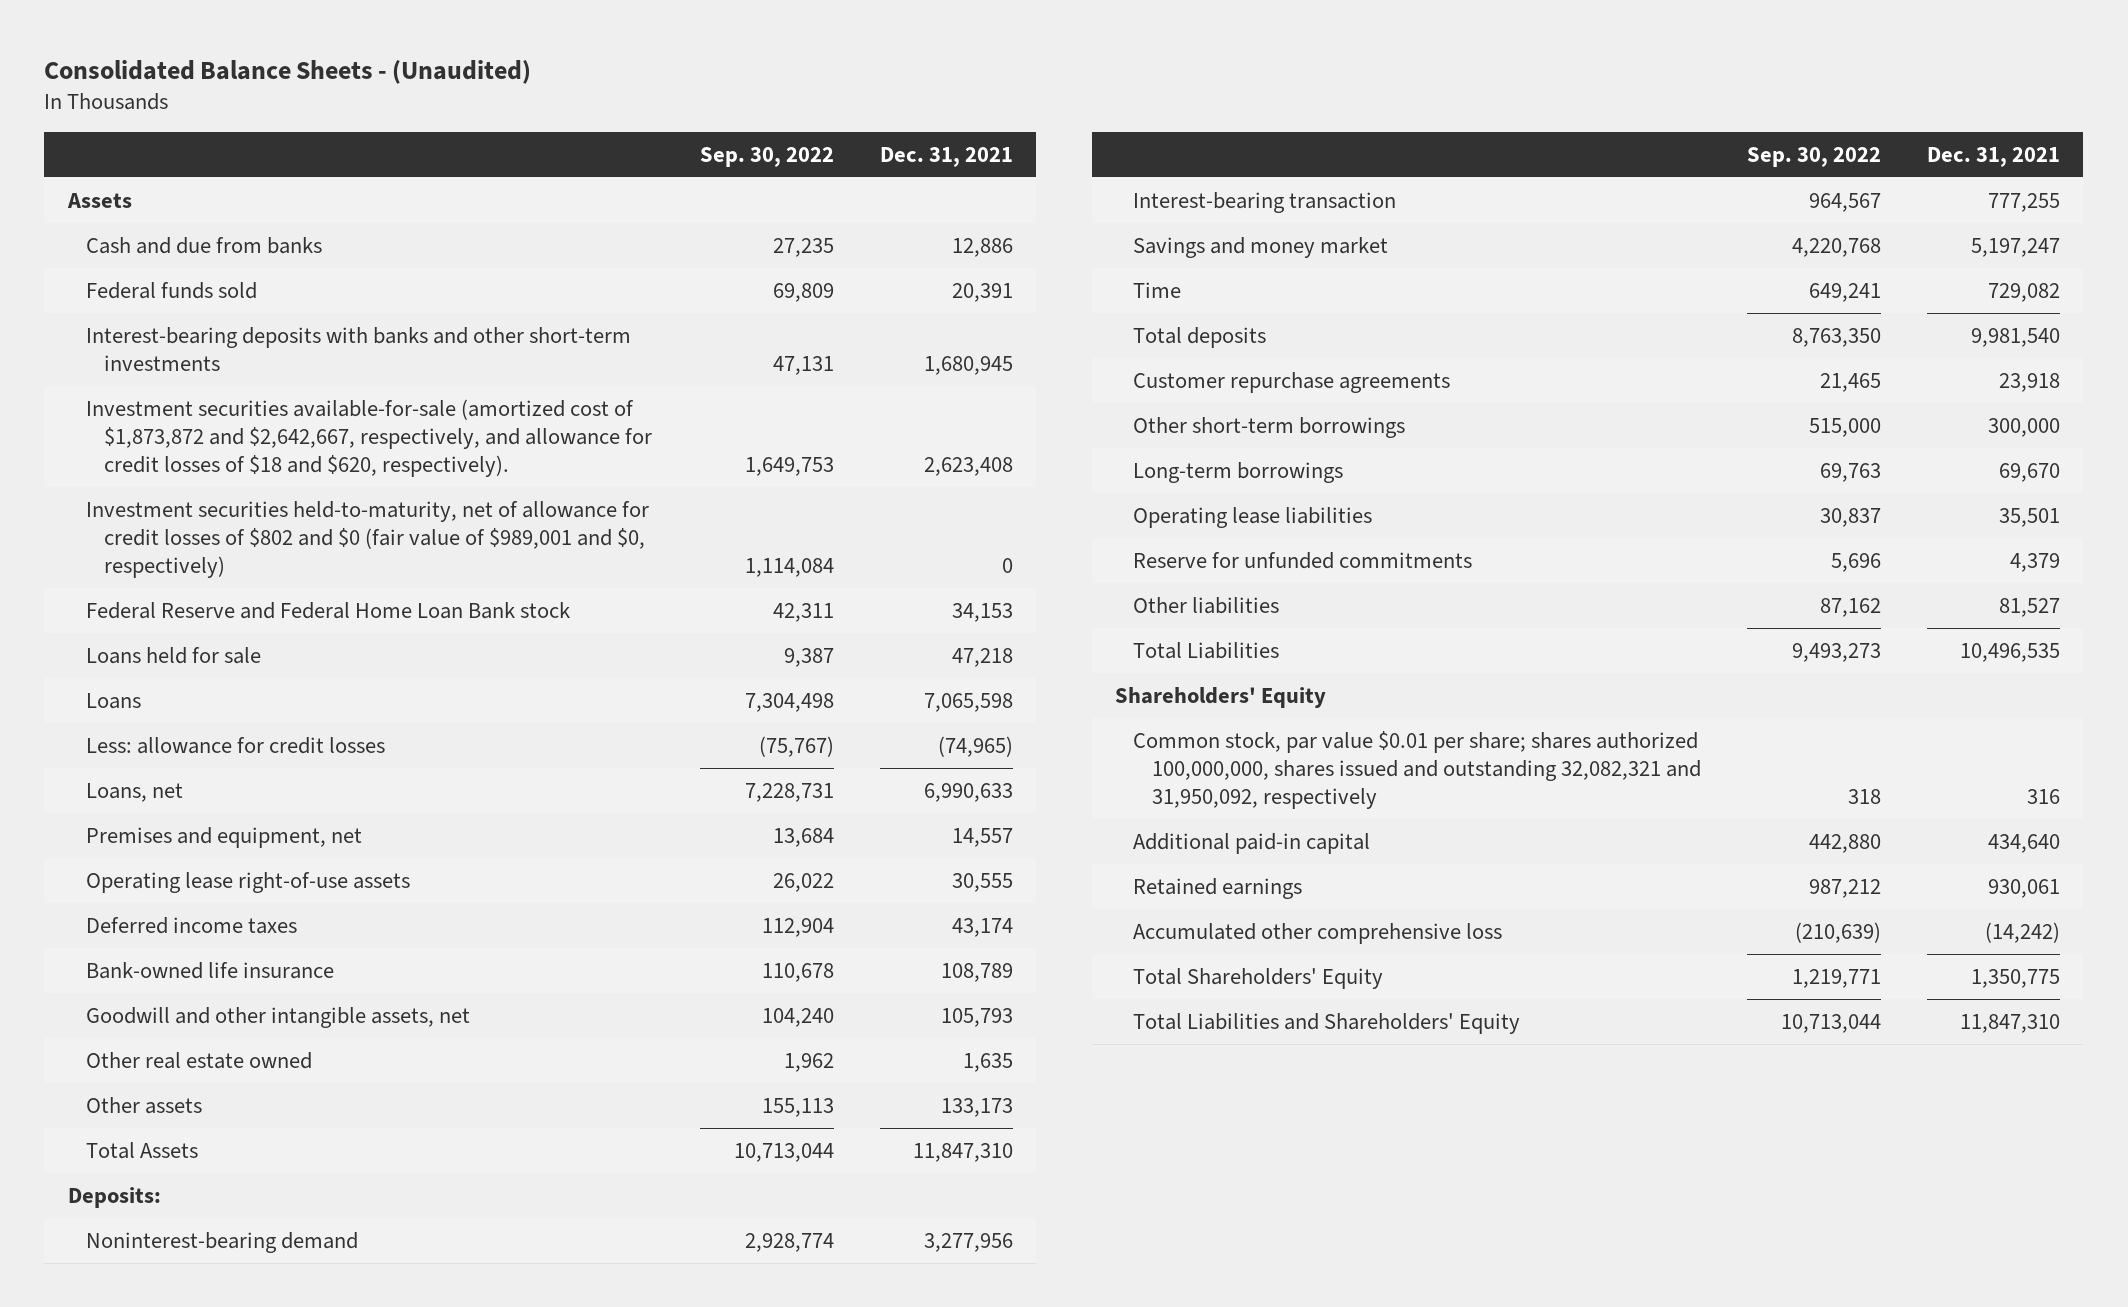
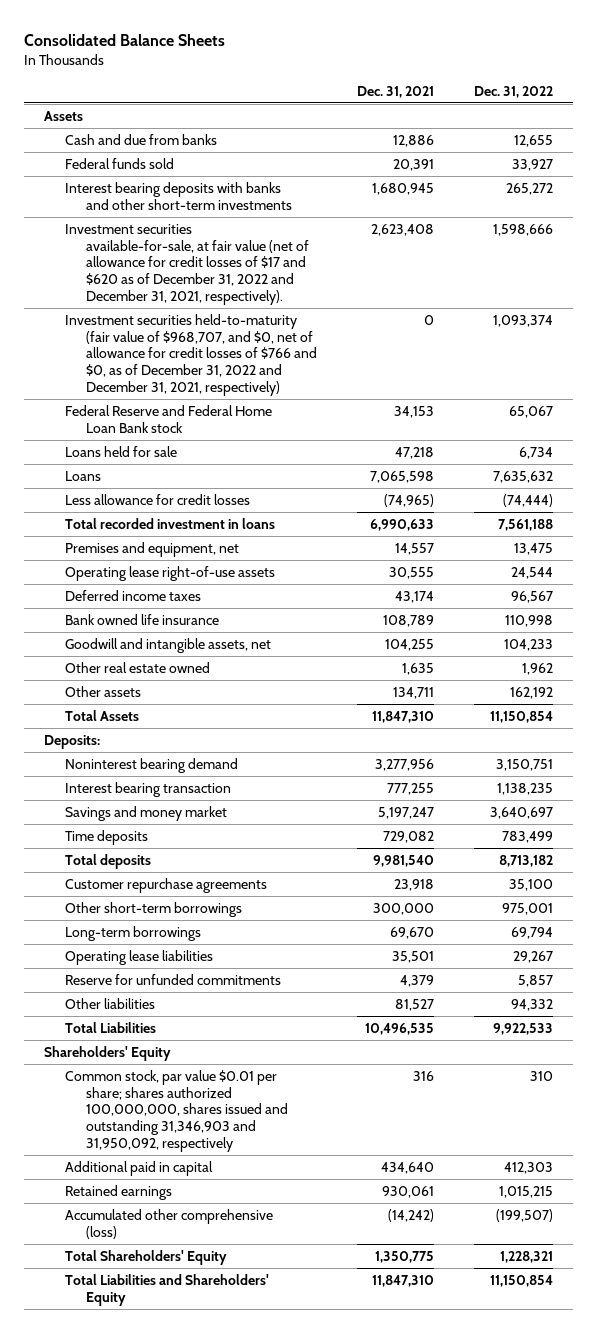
[44,60,532,85] Consolidated Balance Sheets - (Unaudited) -> [24,34,226,47] Consolidated Balance Sheets
[699,146,834,167] Sep. 30, 2022 -> none
none -> [473,85,553,98] Dec. 31, 2022
[85,326,631,372] Interest-bearing deposits with banks and other short-term investments -> [65,181,292,210] Interest bearing deposits with banks and other short-term investments
[85,398,653,478] Investment securities available-for-sale (amortized cost of $1,873,872 and $2,642,667, respectively, and allowance for credit losses of $18 and $620, respectively). -> [65,223,309,306] Investment securities available-for-sale, at fair value (net of allowance for credit losses of $17 and $620 as of December 31, 2022 and December 31, 2021, respectively).
[85,500,649,579] Investment securities held-to-maturity, net of allowance for credit losses of $802 and $0 (fair value of $989,001 and $0, respectively) -> [65,313,317,397] Investment securities held-to-maturity (fair value of $968,707, and $0, net of allowance for credit losses of $766 and $0, as of December 31, 2022 and December 31, 2021, respectively)
[85,736,385,754] Less: allowance for credit losses -> [65,493,251,505] Less allowance for credit losses
[85,782,183,802] Loans, net -> [65,517,276,529] Total recorded investment in loans
[85,961,334,979] Bank-owned life insurance -> [65,613,220,625] Bank owned life insurance
[85,1006,470,1028] Goodwill and other intangible assets, net -> [65,637,272,653] Goodwill and intangible assets, net
[940,1007,1013,1027] 105,793 -> [384,638,434,651] 104,255
[940,1097,1013,1117] 133,173 -> [392,686,434,699] 134,711
[85,1231,358,1253] Noninterest-bearing demand -> [65,757,239,773] Noninterest bearing demand
[1133,191,1397,213] Interest-bearing transaction -> [65,781,232,797] Interest bearing transaction
[1133,281,1182,298] Time -> [65,829,149,845] Time deposits
[1133,730,1701,810] Common stock, par value $0.01 per share; shares authorized 100,000,000, shares issued and outstanding 32,082,321 and 31,950,092, respectively -> [65,1069,288,1153] Common stock, par value $0.01 per share; shares authorized 100,000,000, shares issued and outstanding 31,346,903 and 31,950,092, respectively
[1133,832,1371,854] Additional paid-in capital -> [65,1160,214,1176] Additional paid in capital
[1133,922,1503,944] Accumulated other comprehensive loss -> [65,1208,274,1239] Accumulated other comprehensive (loss)

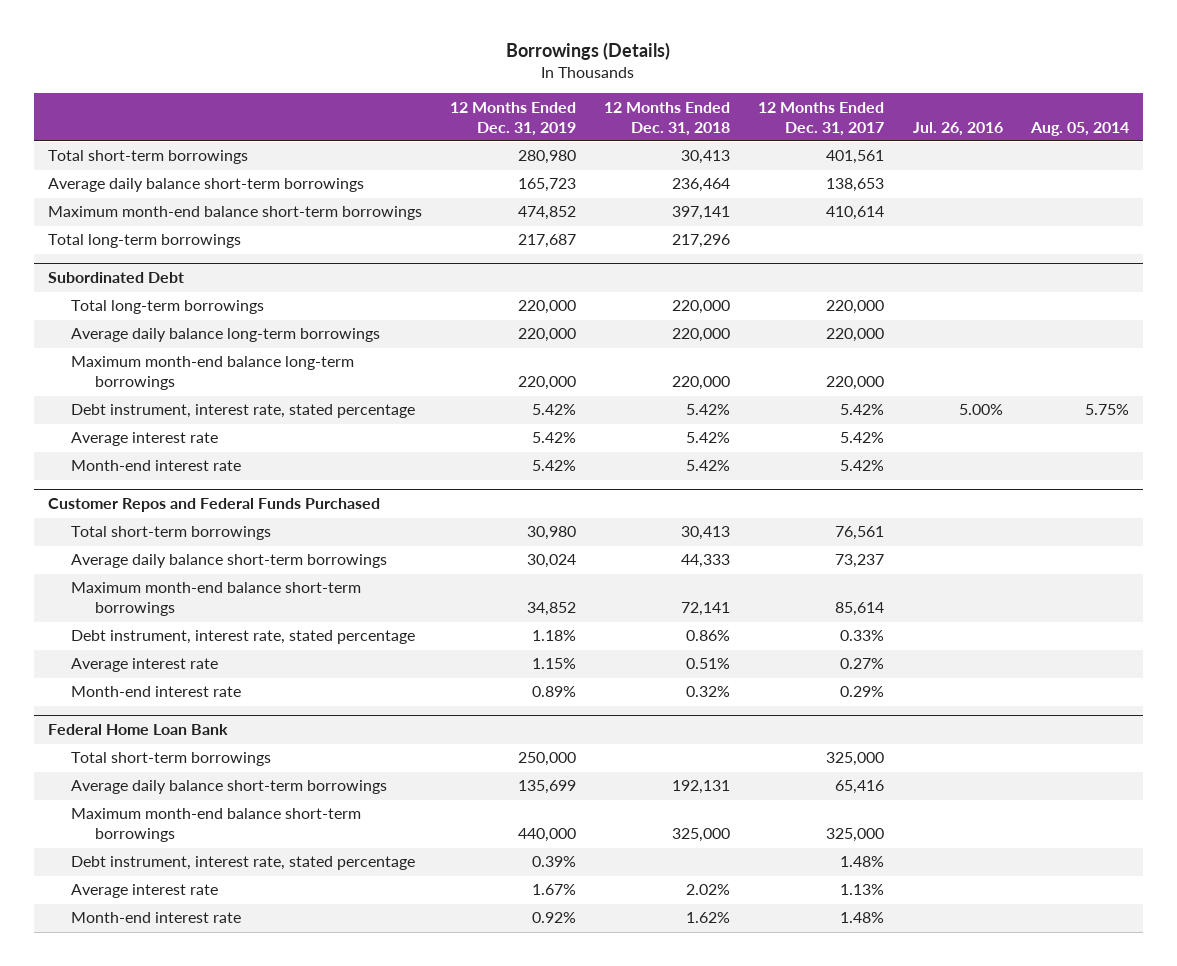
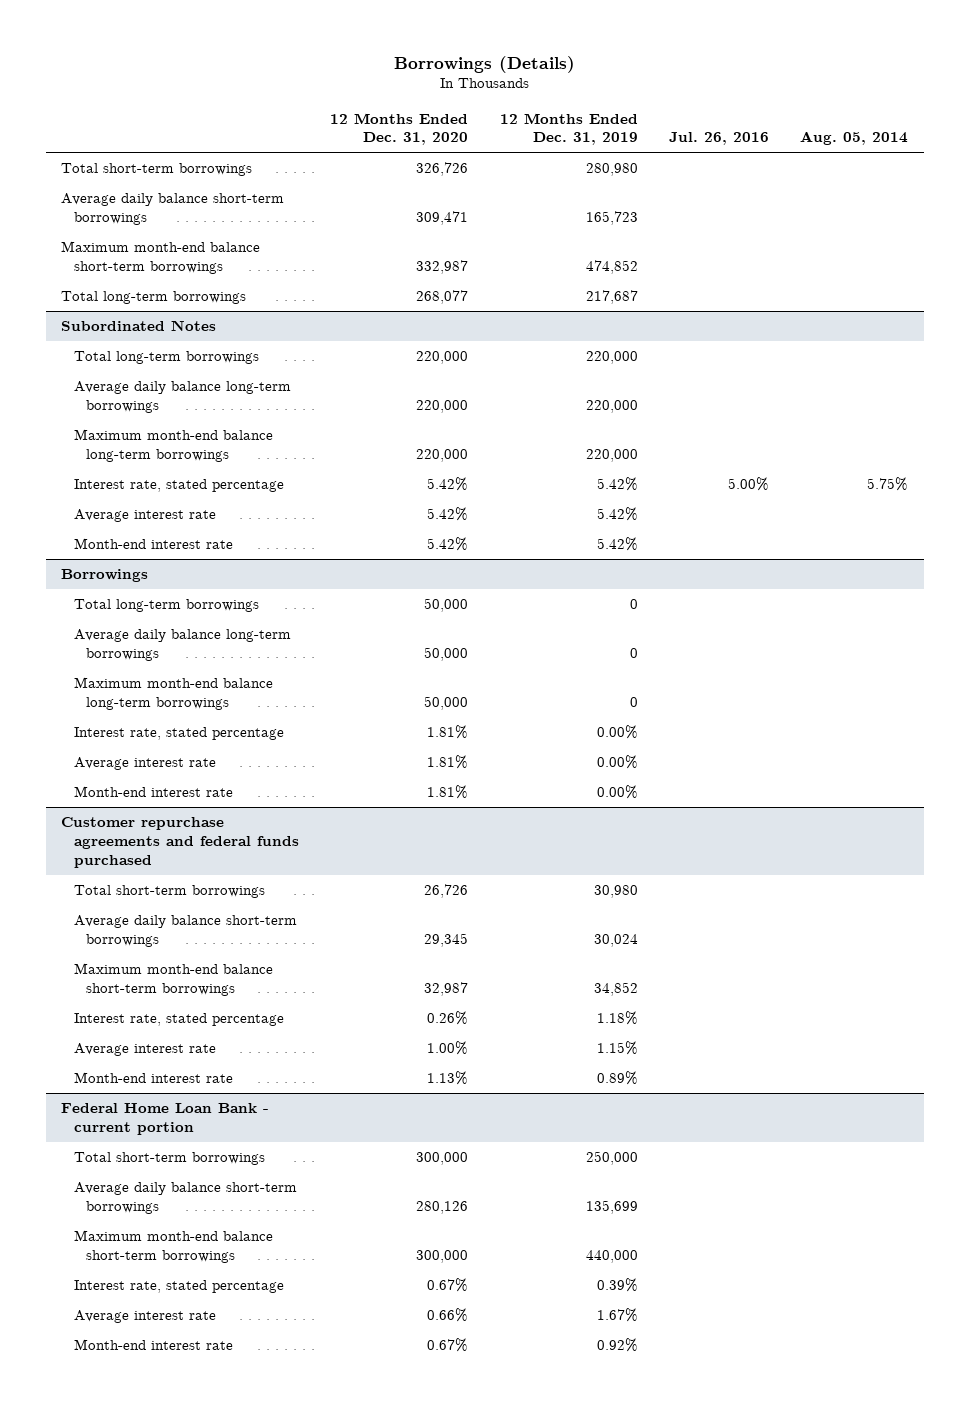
[604,101,731,136] 12 Months Ended Dec. 31, 2018 -> none
[758,101,885,136] 12 Months Ended Dec. 31, 2017 -> none
none -> [330,112,469,146] 12 Months Ended Dec. 31, 2020
[47,272,184,284] Subordinated Debt -> [61,320,217,332] Subordinated Notes
[71,404,416,419] Debt instrument, interest rate, stated percentage -> [73,479,284,493] Interest rate, stated percentage
none -> [61,569,149,583] Borrowings
none -> [73,599,259,613] Total long-term borrowings
none -> [73,629,291,662] Average daily balance long-term borrowings
none -> [73,677,273,711] Maximum month-end balance long-term borrowings
none -> [73,727,284,741] Interest rate, stated percentage
none -> [73,757,216,771] Average interest rate
none -> [73,786,233,798] Month-end interest rate
[47,498,380,513] Customer Repos and Federal Funds Purchased -> [61,817,299,869] Customer repurchase agreements and federal funds purchased
[71,630,416,645] Debt instrument, interest rate, stated percentage -> [73,1013,284,1027] Interest rate, stated percentage
[47,724,228,736] Federal Home Loan Bank -> [61,1103,270,1136] Federal Home Loan Bank - current portion
[71,856,416,871] Debt instrument, interest rate, stated percentage -> [73,1280,284,1294] Interest rate, stated percentage

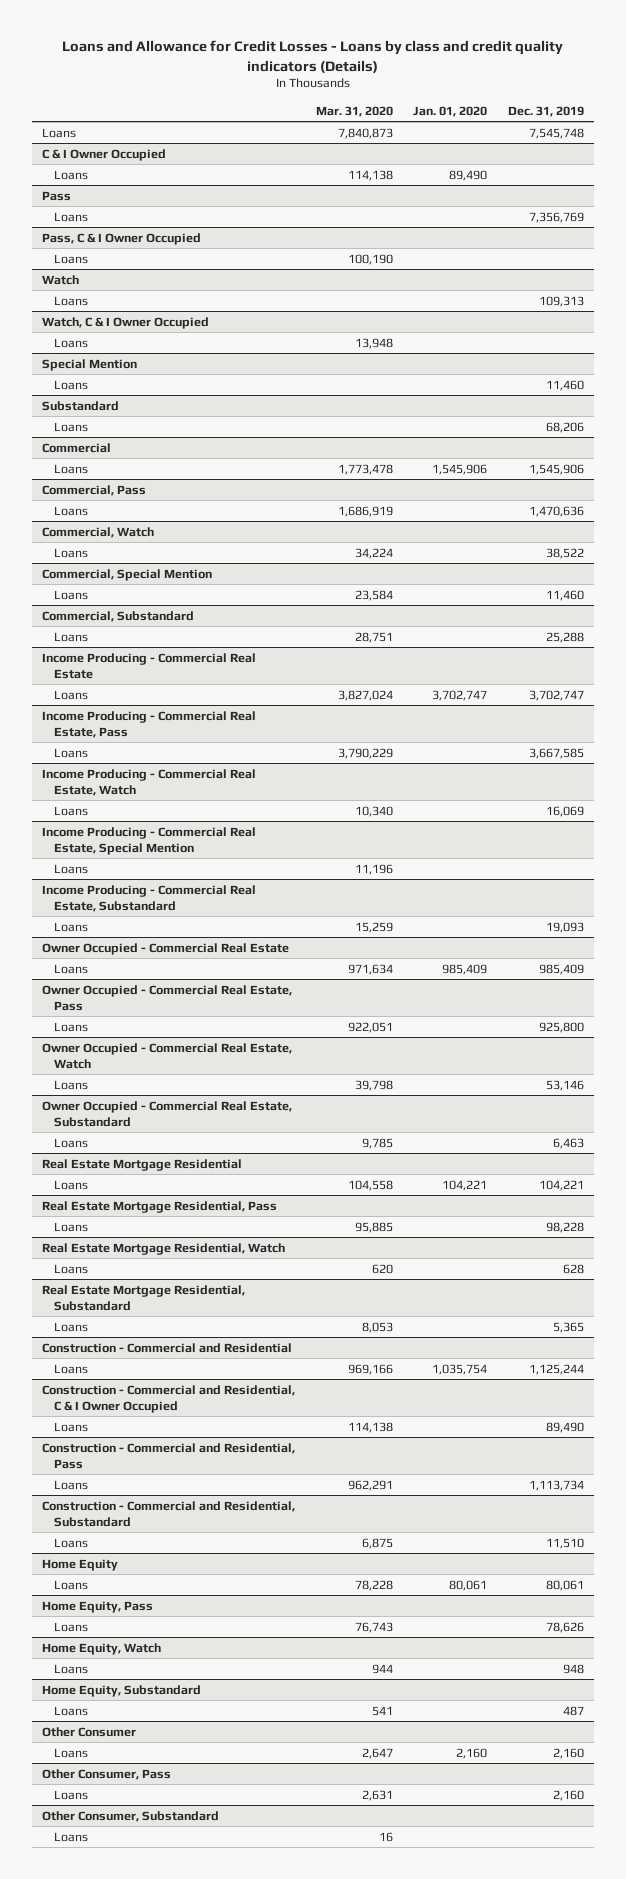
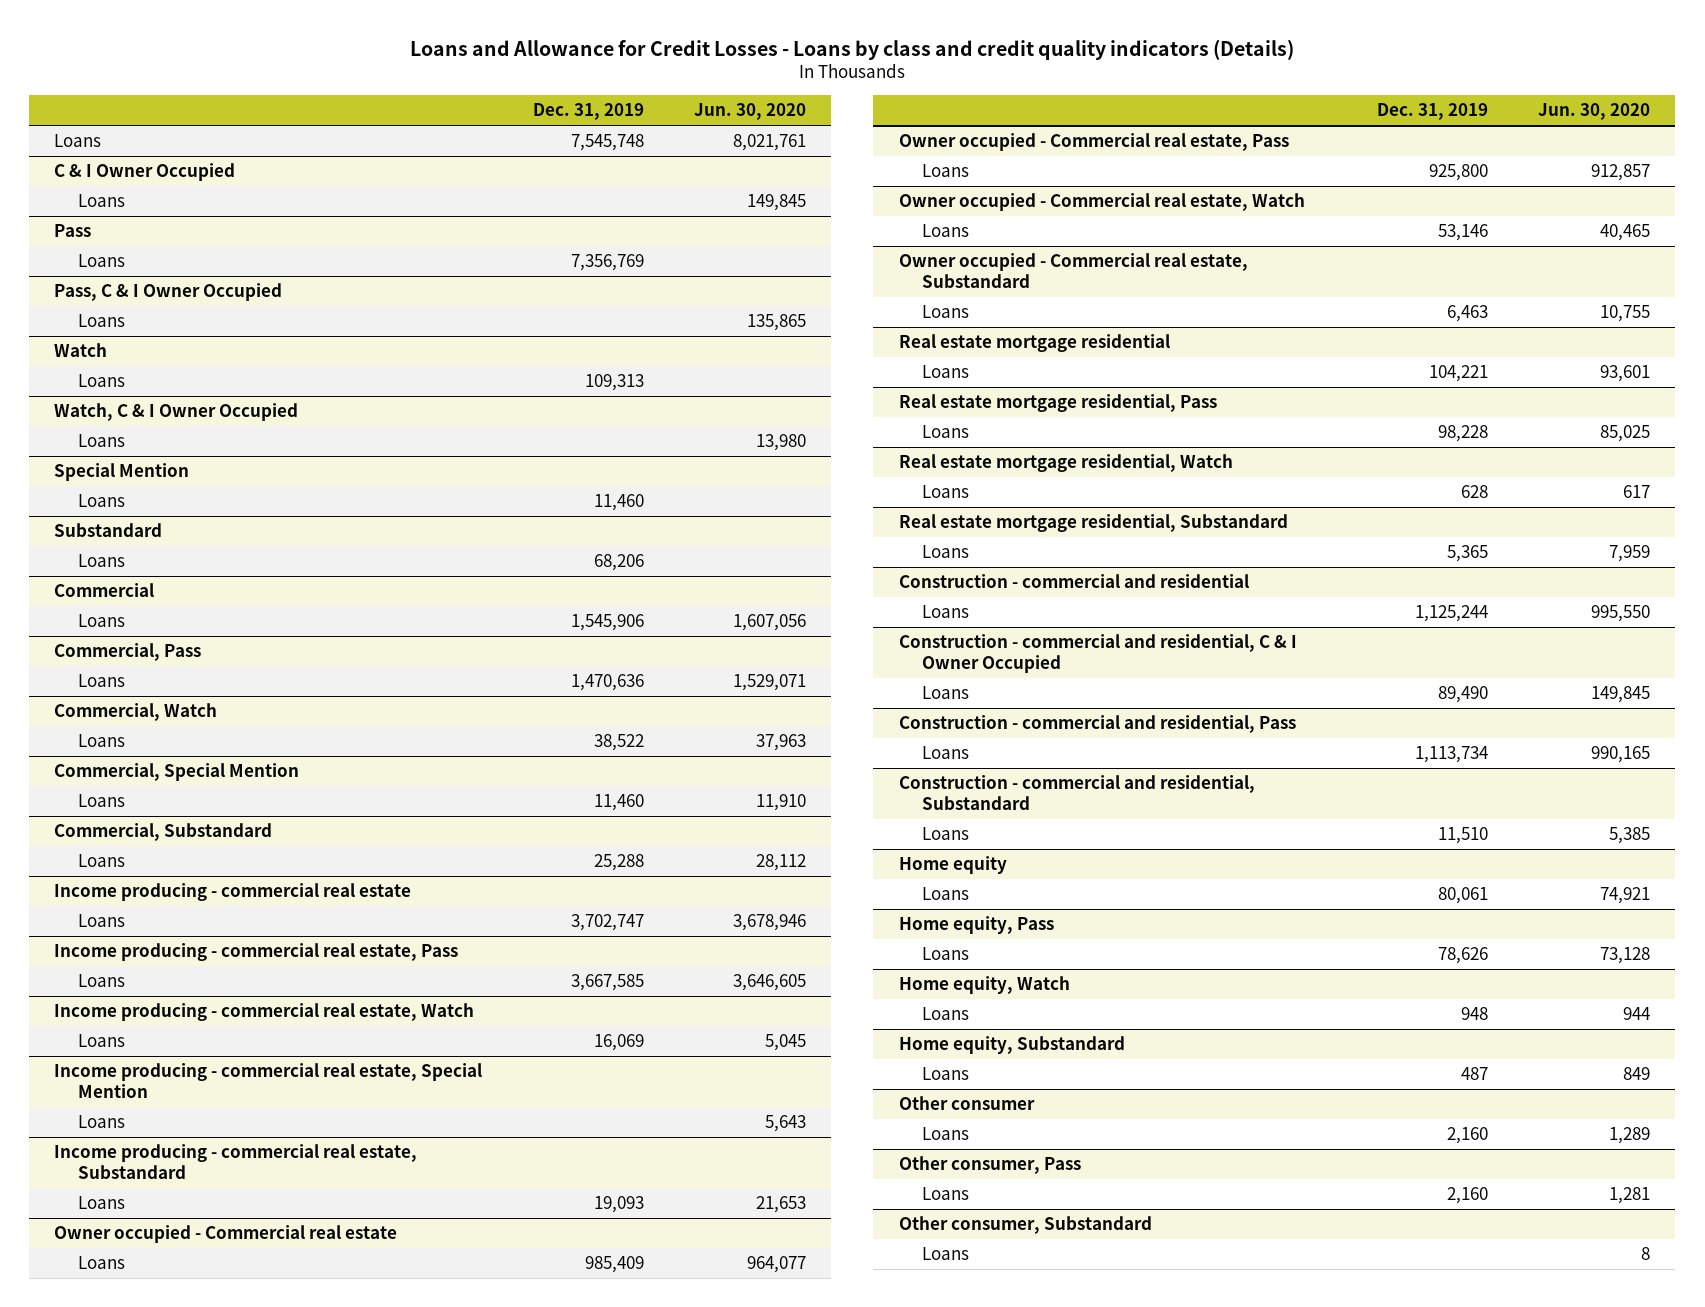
[315,105,393,117] Mar. 31, 2020 -> none
[413,105,488,117] Jan. 01, 2020 -> none
none -> [694,103,807,121] Jun. 30, 2020
[42,652,257,679] Income Producing - Commercial Real Estate -> [54,883,412,902] Income producing - commercial real estate
[42,710,257,738] Income Producing - Commercial Real Estate, Pass -> [54,943,459,962] Income producing - commercial real estate, Pass
[42,768,257,796] Income Producing - Commercial Real Estate, Watch -> [54,1003,475,1022] Income producing - commercial real estate, Watch
[42,826,257,855] Income Producing - Commercial Real Estate, Special Mention -> [54,1063,483,1099] Income producing - commercial real estate, Special Mention
[42,884,257,912] Income Producing - Commercial Real Estate, Substandard -> [54,1144,418,1180] Income producing - commercial real estate, Substandard
[42,942,290,955] Owner Occupied - Commercial Real Estate -> [54,1225,398,1244] Owner occupied - Commercial real estate
[42,984,293,1011] Owner Occupied - Commercial Real Estate, Pass -> [898,133,1289,152] Owner occupied - Commercial real estate, Pass
[42,1042,293,1069] Owner Occupied - Commercial Real Estate, Watch -> [898,193,1305,212] Owner occupied - Commercial real estate, Watch
[42,1100,293,1127] Owner Occupied - Commercial Real Estate, Substandard -> [898,253,1248,289] Owner occupied - Commercial real estate, Substandard
[42,1158,243,1171] Real Estate Mortgage Residential -> [898,334,1170,353] Real estate mortgage residential
[42,1200,278,1213] Real Estate Mortgage Residential, Pass -> [898,394,1217,413] Real estate mortgage residential, Pass
[42,1242,286,1255] Real Estate Mortgage Residential, Watch -> [898,454,1233,473] Real estate mortgage residential, Watch
[42,1284,246,1311] Real Estate Mortgage Residential, Substandard -> [898,514,1288,533] Real estate mortgage residential, Substandard
[42,1342,293,1353] Construction - Commercial and Residential -> [898,574,1249,589] Construction - commercial and residential
[42,1384,296,1413] Construction - Commercial and Residential, C & I Owner Occupied -> [898,634,1297,674] Construction - commercial and residential, C & I Owner Occupied
[42,1442,296,1469] Construction - Commercial and Residential, Pass -> [898,715,1296,734] Construction - commercial and residential, Pass
[42,1500,296,1527] Construction - Commercial and Residential, Substandard -> [898,775,1255,811] Construction - commercial and residential, Substandard
[42,1558,119,1571] Home Equity -> [898,856,1007,875] Home equity
[42,1600,154,1613] Home Equity, Pass -> [898,916,1054,935] Home equity, Pass
[42,1642,162,1655] Home Equity, Watch -> [898,976,1070,995] Home equity, Watch
[42,1684,202,1697] Home Equity, Substandard -> [898,1036,1125,1055] Home equity, Substandard
[42,1726,137,1737] Other Consumer -> [898,1096,1035,1111] Other consumer
[42,1768,172,1780] Other Consumer, Pass -> [898,1156,1081,1175] Other consumer, Pass
[42,1810,220,1822] Other Consumer, Substandard -> [898,1216,1152,1235] Other consumer, Substandard

